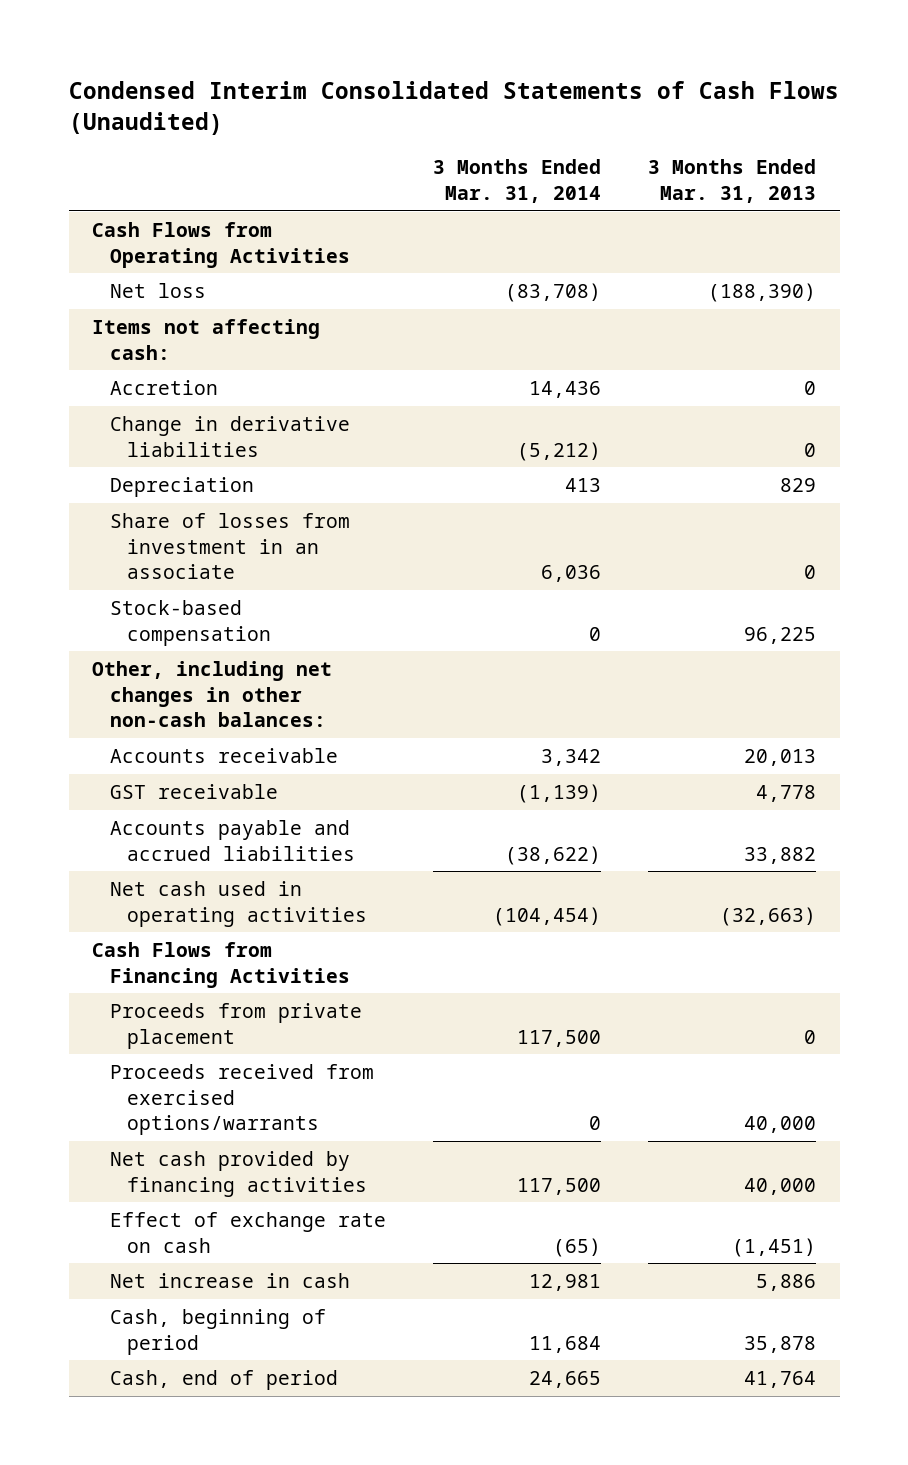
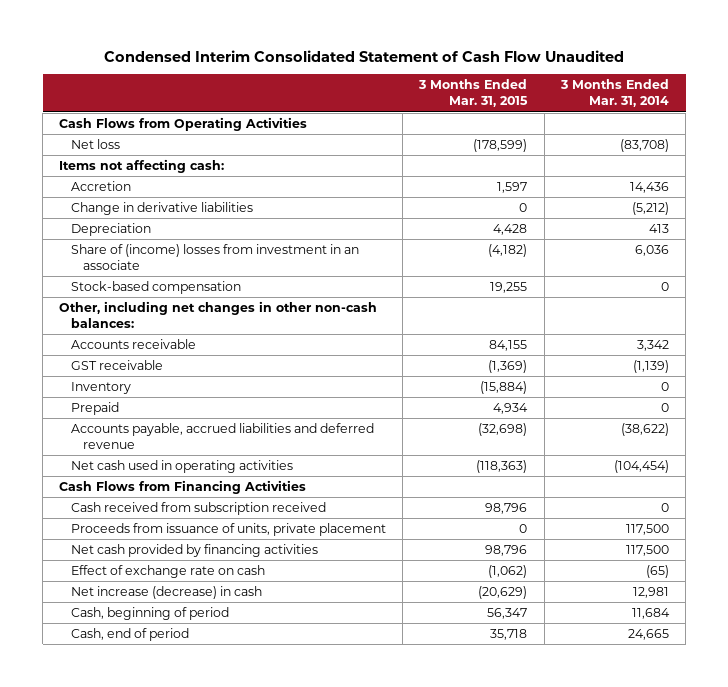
[68,81,839,135] Condensed Interim Consolidated Statements of Cash Flows (Unaudited) -> [104,49,625,62] Condensed Interim Consolidated Statement of Cash Flow Unaudited
[648,159,817,203] 3 Months Ended Mar. 31, 2013 -> none
none -> [418,79,529,108] 3 Months Ended Mar. 31, 2015
[109,513,350,579] Share of losses from investment in an associate -> [70,243,359,271] Share of (income) losses from investment in an associate
none -> [70,381,131,394] Inventory
none -> [70,401,119,415] Prepaid
[109,820,356,861] Accounts payable and accrued liabilities -> [70,422,374,450] Accounts payable, accrued liabilities and deferred revenue
[109,1064,374,1135] Proceeds received from exercised options/warrants -> none
none -> [70,501,326,515] Cash received from subscription received
[109,1003,362,1049] Proceeds from private placement -> [70,522,386,536] Proceeds from issuance of units, private placement
[109,1273,350,1289] Net increase in cash -> [70,585,262,599] Net increase (decrease) in cash

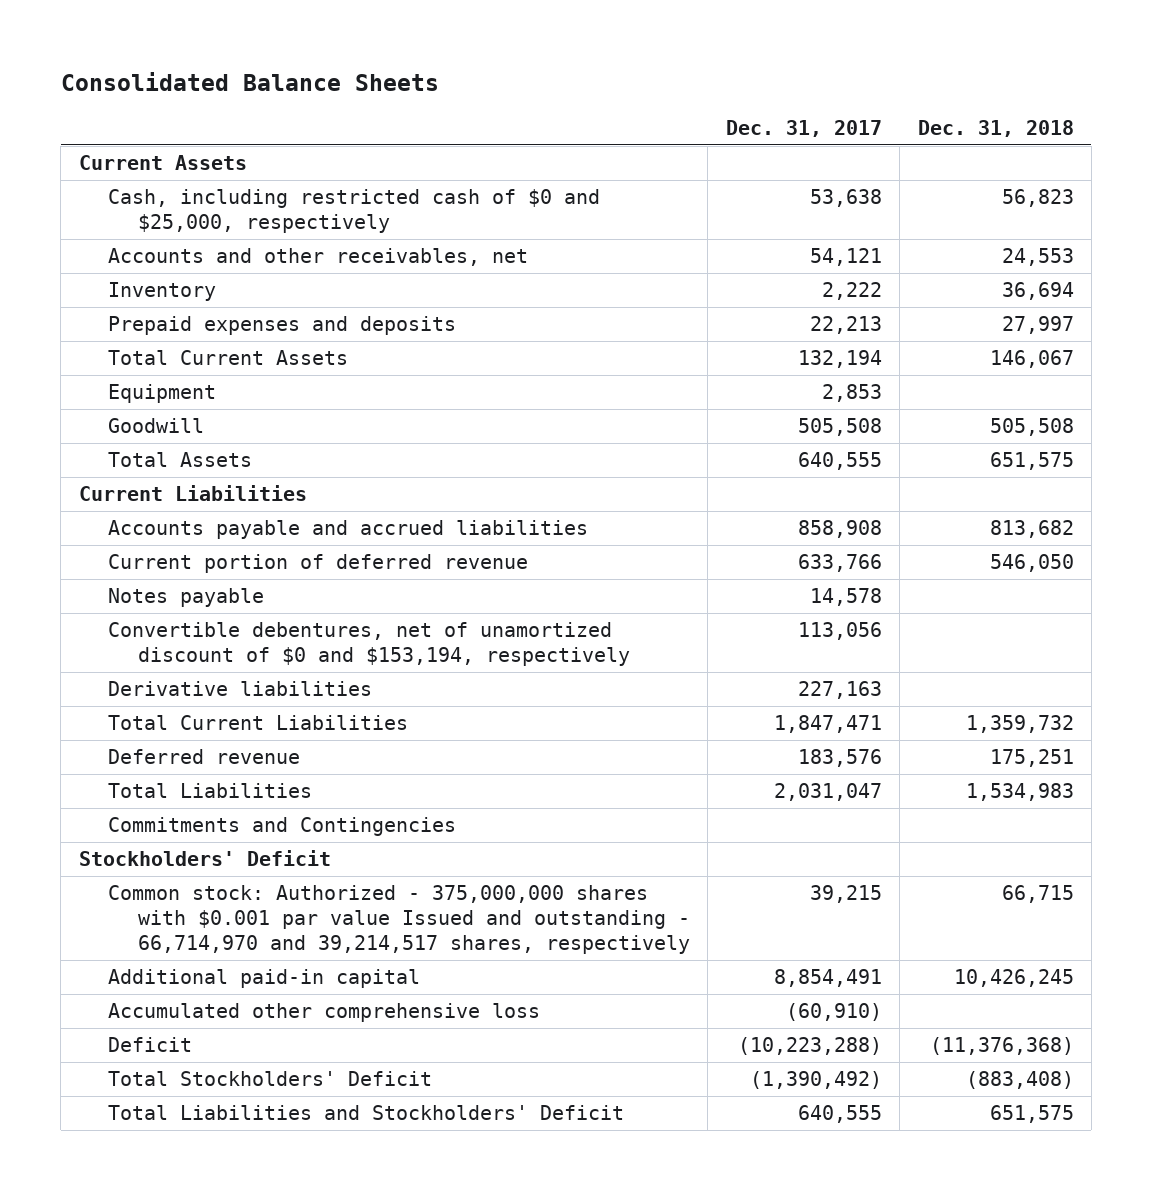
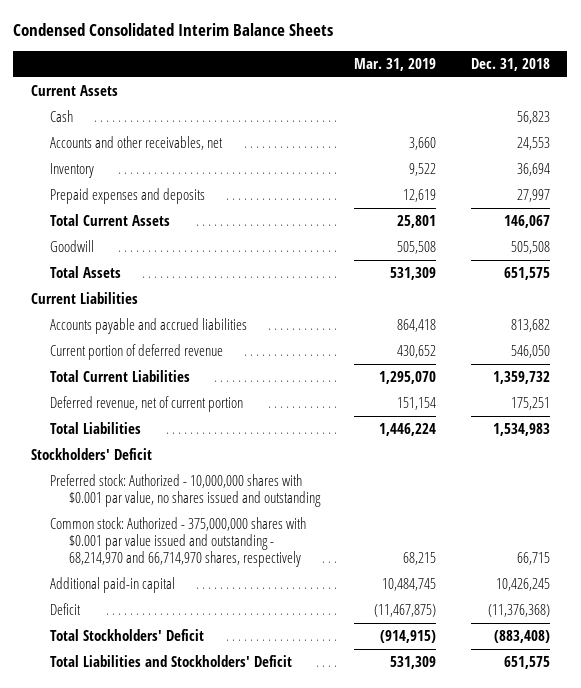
[60,72,439,92] Consolidated Balance Sheets -> [13,23,334,37] Condensed Consolidated Interim Balance Sheets
[725,120,882,138] Dec. 31, 2017 -> none
none -> [354,58,437,72] Mar. 31, 2019
[108,189,601,233] Cash, including restricted cash of $0 and $25,000, respectively -> [49,110,73,123] Cash
[108,384,217,404] Equipment -> none
[108,588,265,608] Notes payable -> none
[108,622,630,666] Convertible debentures, net of unamortized discount of $0 and $153,194, respectively -> none
[108,681,373,697] Derivative liabilities -> none
[108,749,301,765] Deferred revenue -> [49,396,243,413] Deferred revenue, net of current portion
[108,817,457,837] Commitments and Contingencies -> none
none -> [49,474,321,508] Preferred stock: Authorized - 10,000,000 shares with $0.001 par value, no shares issued and outstanding
[108,885,690,954] Common stock: Authorized - 375,000,000 shares with $0.001 par value Issued and outstanding - 66,714,970 and 39,214,517 shares, respectively -> [49,517,306,568] Common stock: Authorized - 375,000,000 shares with $0.001 par value issued and outstanding - 68,214,970 and 66,714,970 shares, respectively
[108,1003,541,1023] Accumulated other comprehensive loss -> none

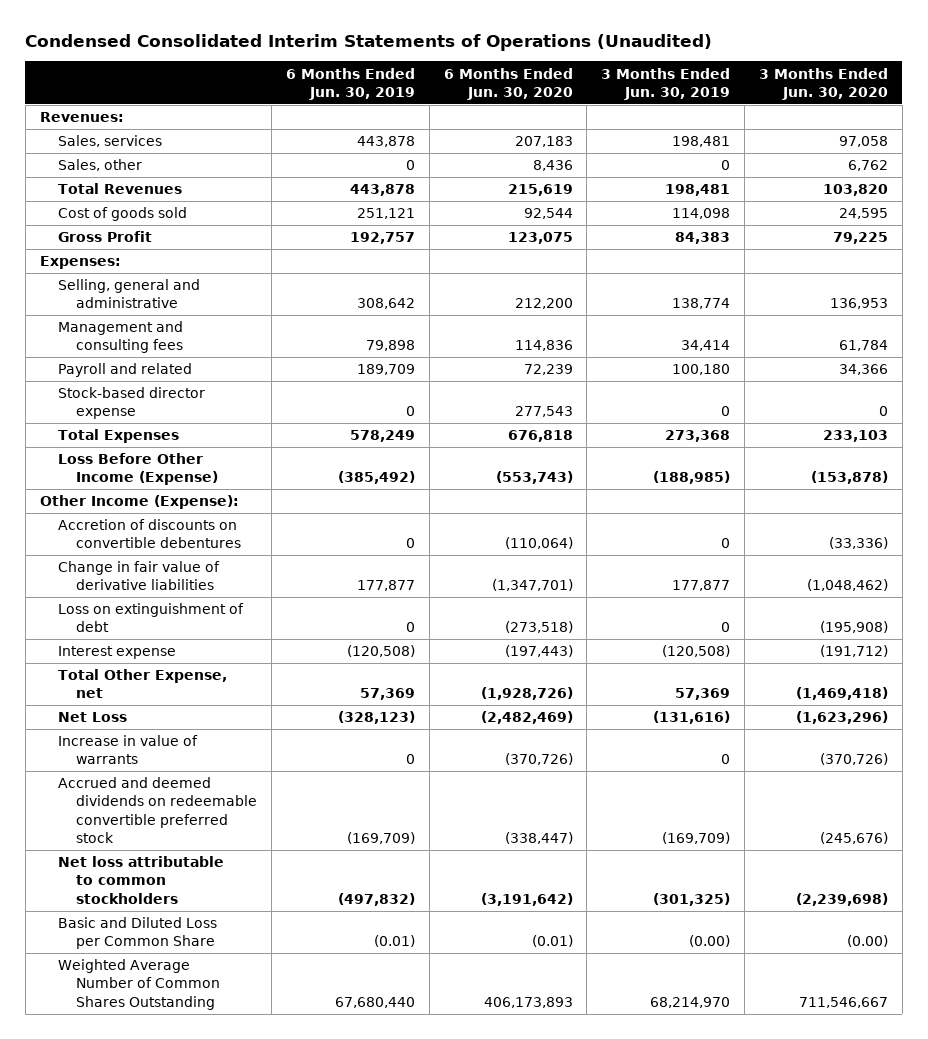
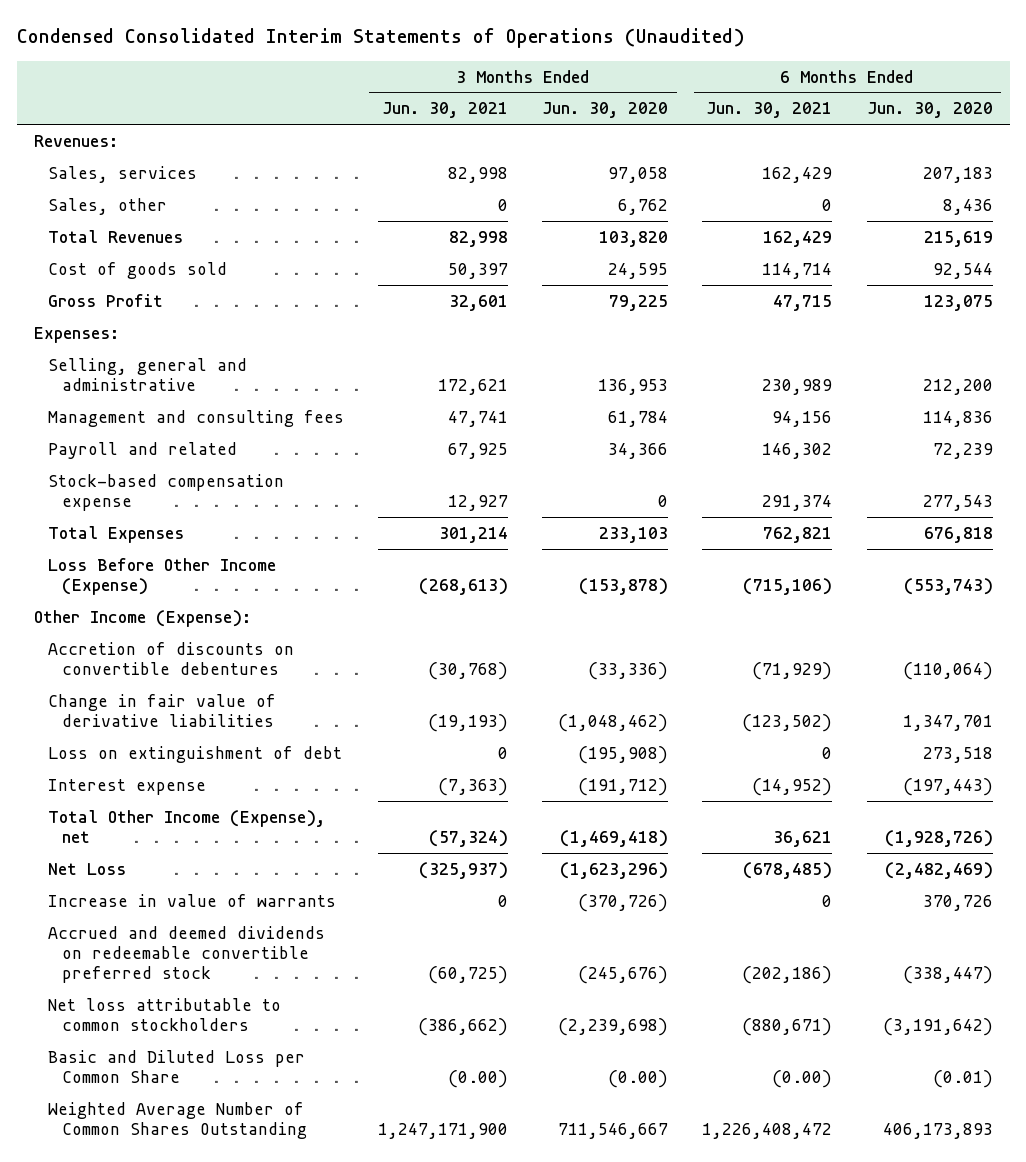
[285,67,415,100] 6 Months Ended Jun. 30, 2019 -> none
[601,67,731,100] 3 Months Ended Jun. 30, 2019 -> none
none -> [381,102,508,119] Jun. 30, 2021
none -> [706,102,833,119] Jun. 30, 2021
[57,387,205,420] Stock-based director expense -> [47,473,284,511] Stock-based compensation expense
[491,579,573,592] (1,347,701) -> [902,714,993,731] 1,347,701
[504,621,573,634] (273,518) -> [922,746,993,763] 273,518
[57,669,227,699] Total Other Expense, net -> [47,809,325,843] Total Other Income (Expense), net
[504,753,573,766] (370,726) -> [922,894,993,911] 370,726

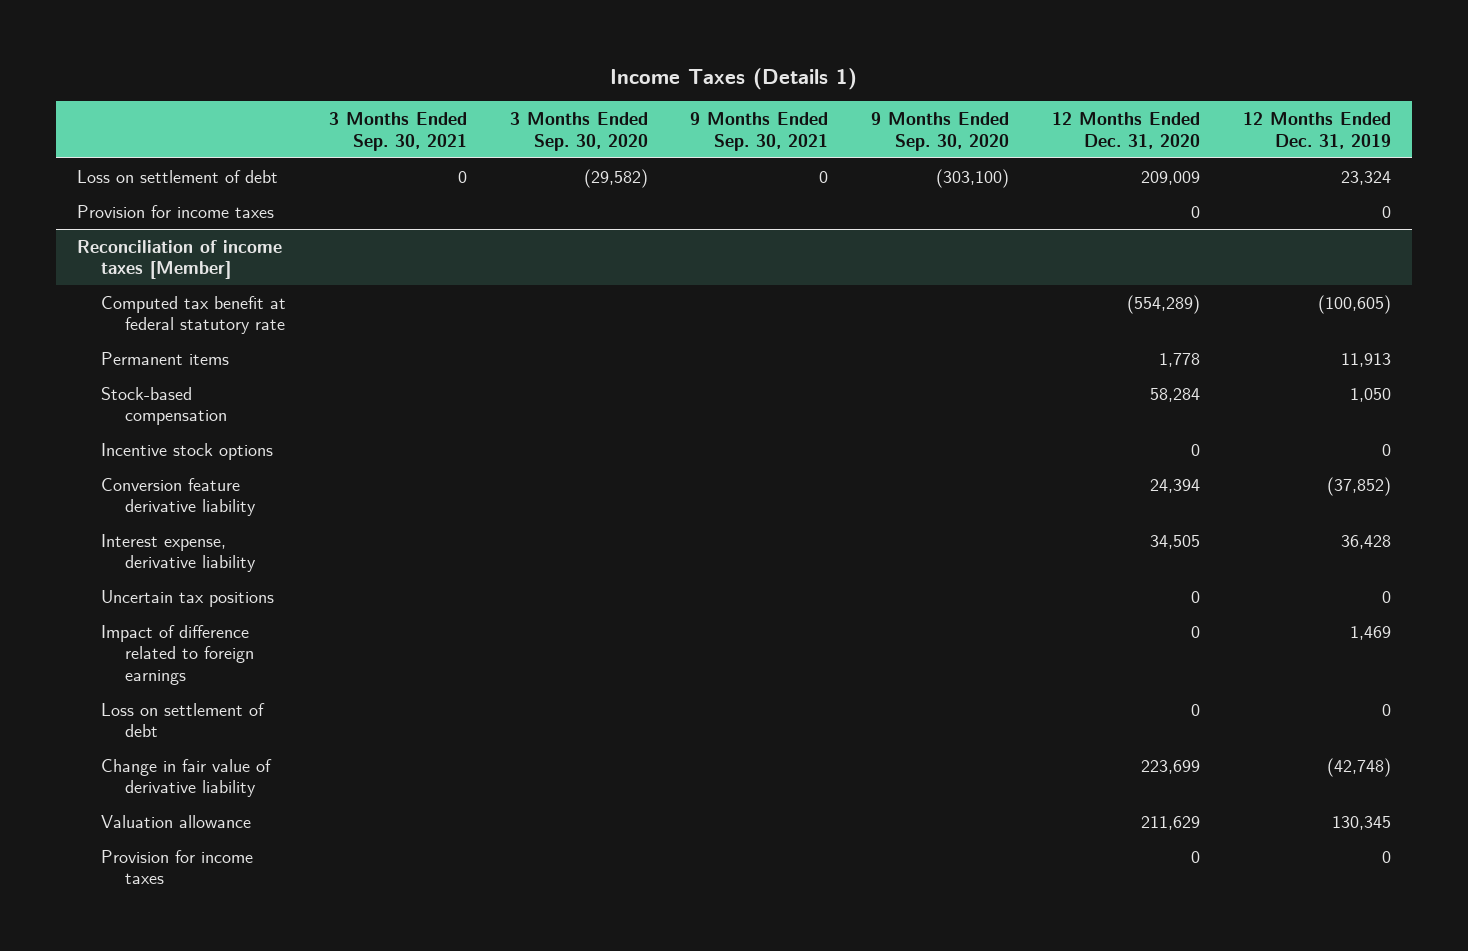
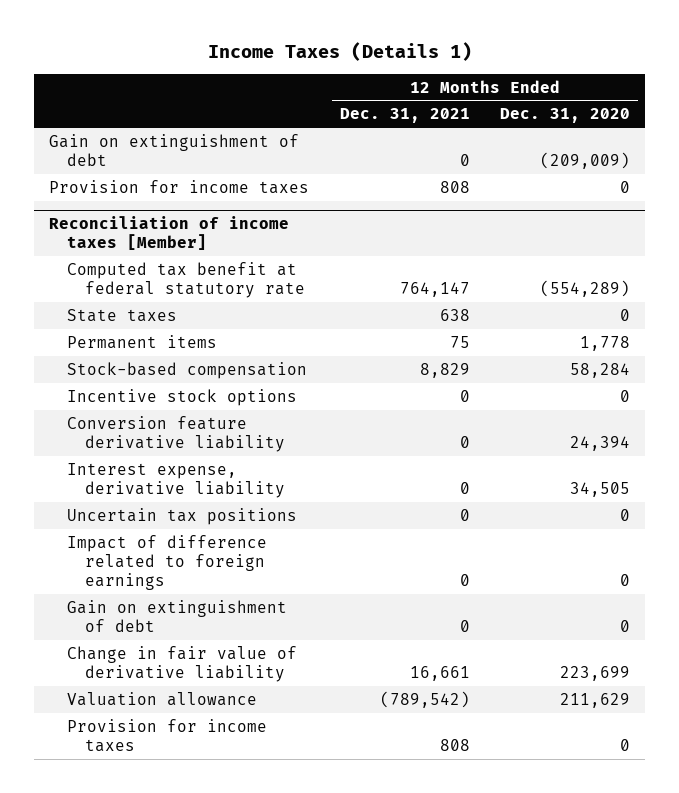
[329,112,468,151] 3 Months Ended Sep. 30, 2021 -> none
[509,112,648,151] 3 Months Ended Sep. 30, 2020 -> none
[690,112,829,151] 9 Months Ended Sep. 30, 2021 -> none
[871,112,1010,151] 9 Months Ended Sep. 30, 2020 -> none
[1242,112,1391,149] 12 Months Ended Dec. 31, 2019 -> none
none -> [339,108,470,124] Dec. 31, 2021
[77,169,279,183] Loss on settlement of debt -> [49,133,300,166] Gain on extinguishment of debt
[1140,170,1200,185] 209,009 -> [540,151,631,169] (209,009)
none -> [67,308,178,322] State taxes
[101,702,266,738] Loss on settlement of debt -> [67,599,288,632] Gain on extinguishment of debt

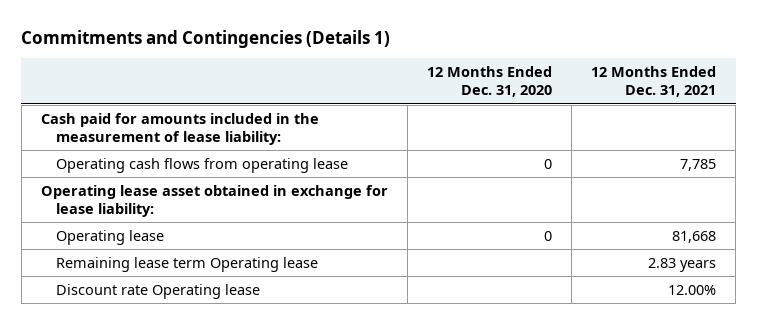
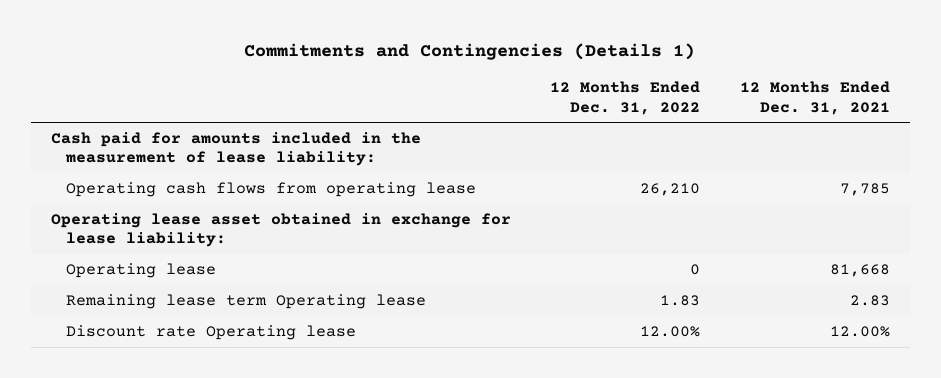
[426,66,552,98] 12 Months Ended Dec. 31, 2020 -> none
none -> [550,81,701,115] 12 Months Ended Dec. 31, 2022
[648,257,717,272] 2.83 years -> [849,295,890,307] 2.83

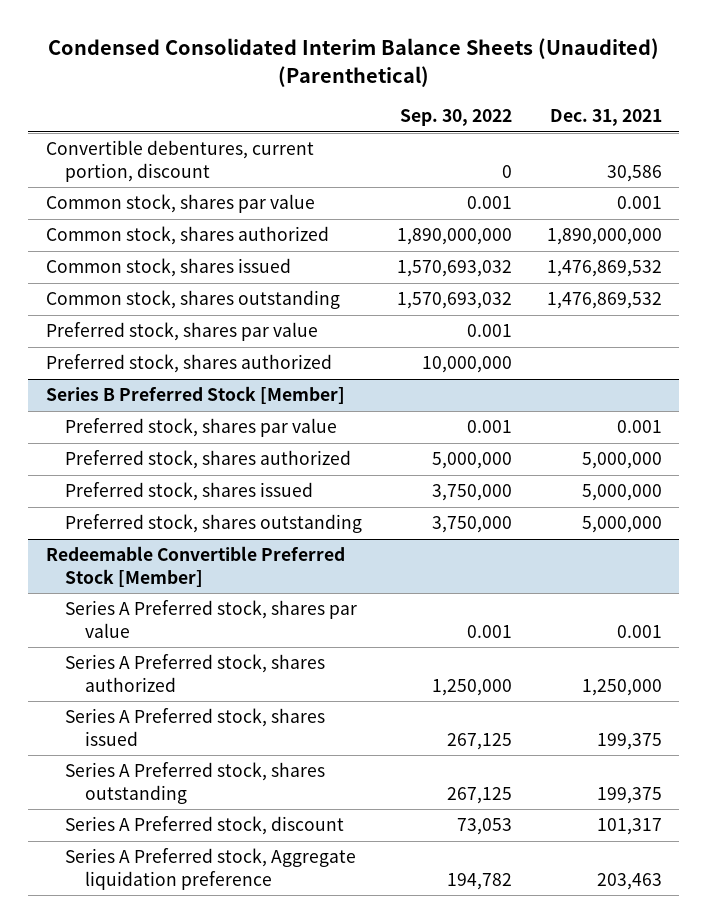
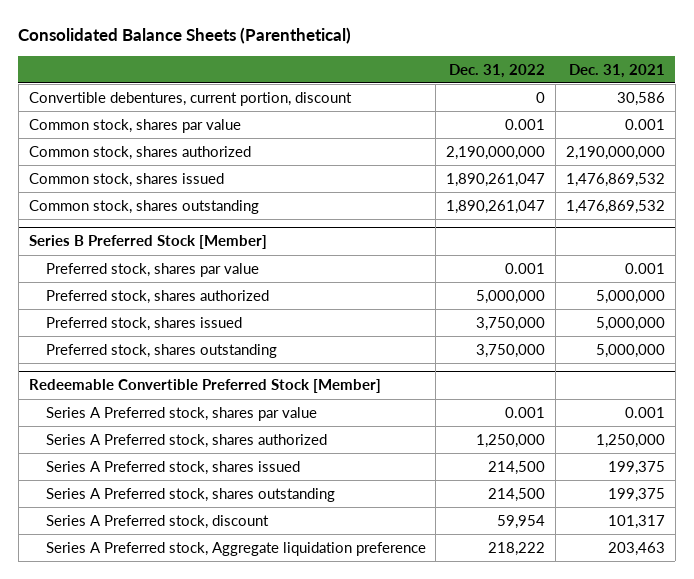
[47,38,659,87] Condensed Consolidated Interim Balance Sheets (Unaudited) (Parenthetical) -> [18,27,352,45] Consolidated Balance Sheets (Parenthetical)
[399,109,512,127] Sep. 30, 2022 -> none
none -> [449,63,546,78] Dec. 31, 2022
[546,228,662,246] 1,890,000,000 -> [565,145,665,160] 2,190,000,000
[45,322,318,342] Preferred stock, shares par value -> none
[45,354,332,374] Preferred stock, shares authorized -> none

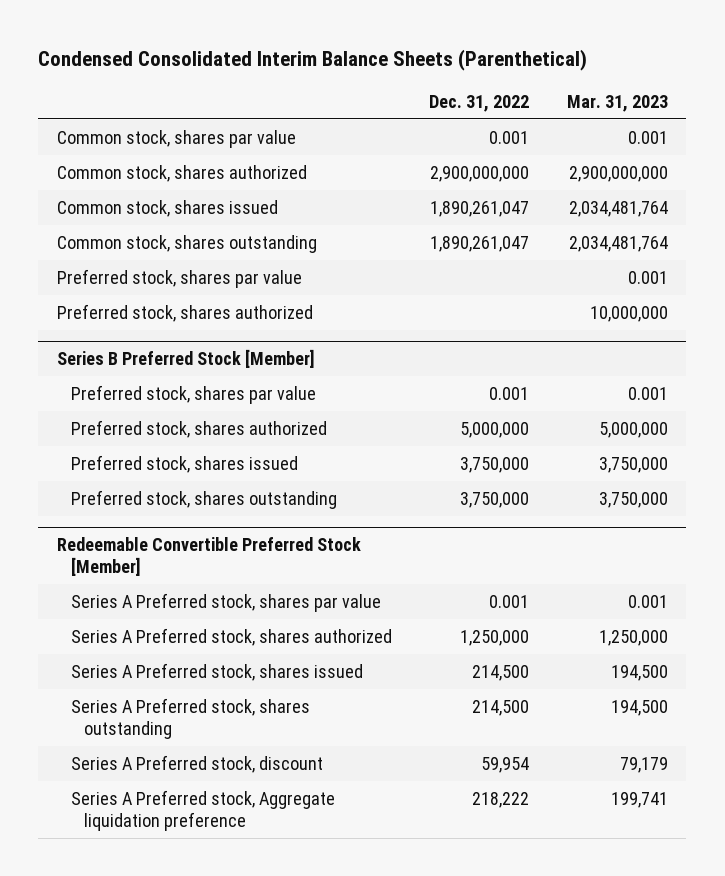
[18,27,352,45] Consolidated Balance Sheets (Parenthetical) -> [38,49,588,72] Condensed Consolidated Interim Balance Sheets (Parenthetical)
[568,63,665,78] Dec. 31, 2021 -> none
none -> [566,94,668,112] Mar. 31, 2023
[28,91,352,106] Convertible debentures, current portion, discount -> none
[446,145,546,160] 2,190,000,000 -> [430,165,530,182] 2,900,000,000
none -> [57,268,303,288] Preferred stock, shares par value
none -> [57,303,314,322] Preferred stock, shares authorized

